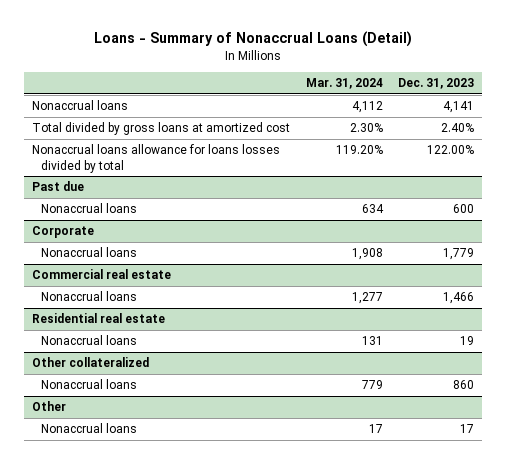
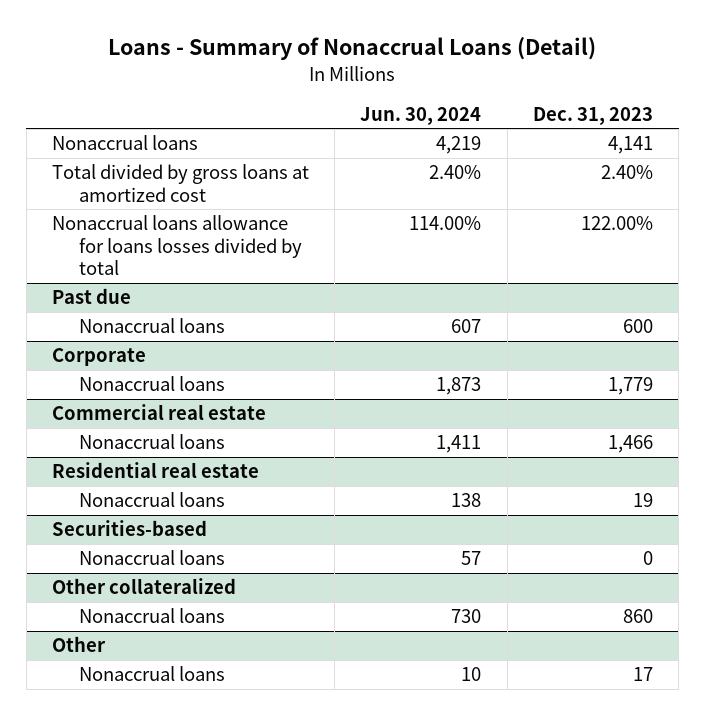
[305,78,383,90] Mar. 31, 2024 -> none
none -> [360,106,482,125] Jun. 30, 2024
none -> [51,520,207,537] Securities-based
none -> [79,550,226,566] Nonaccrual loans

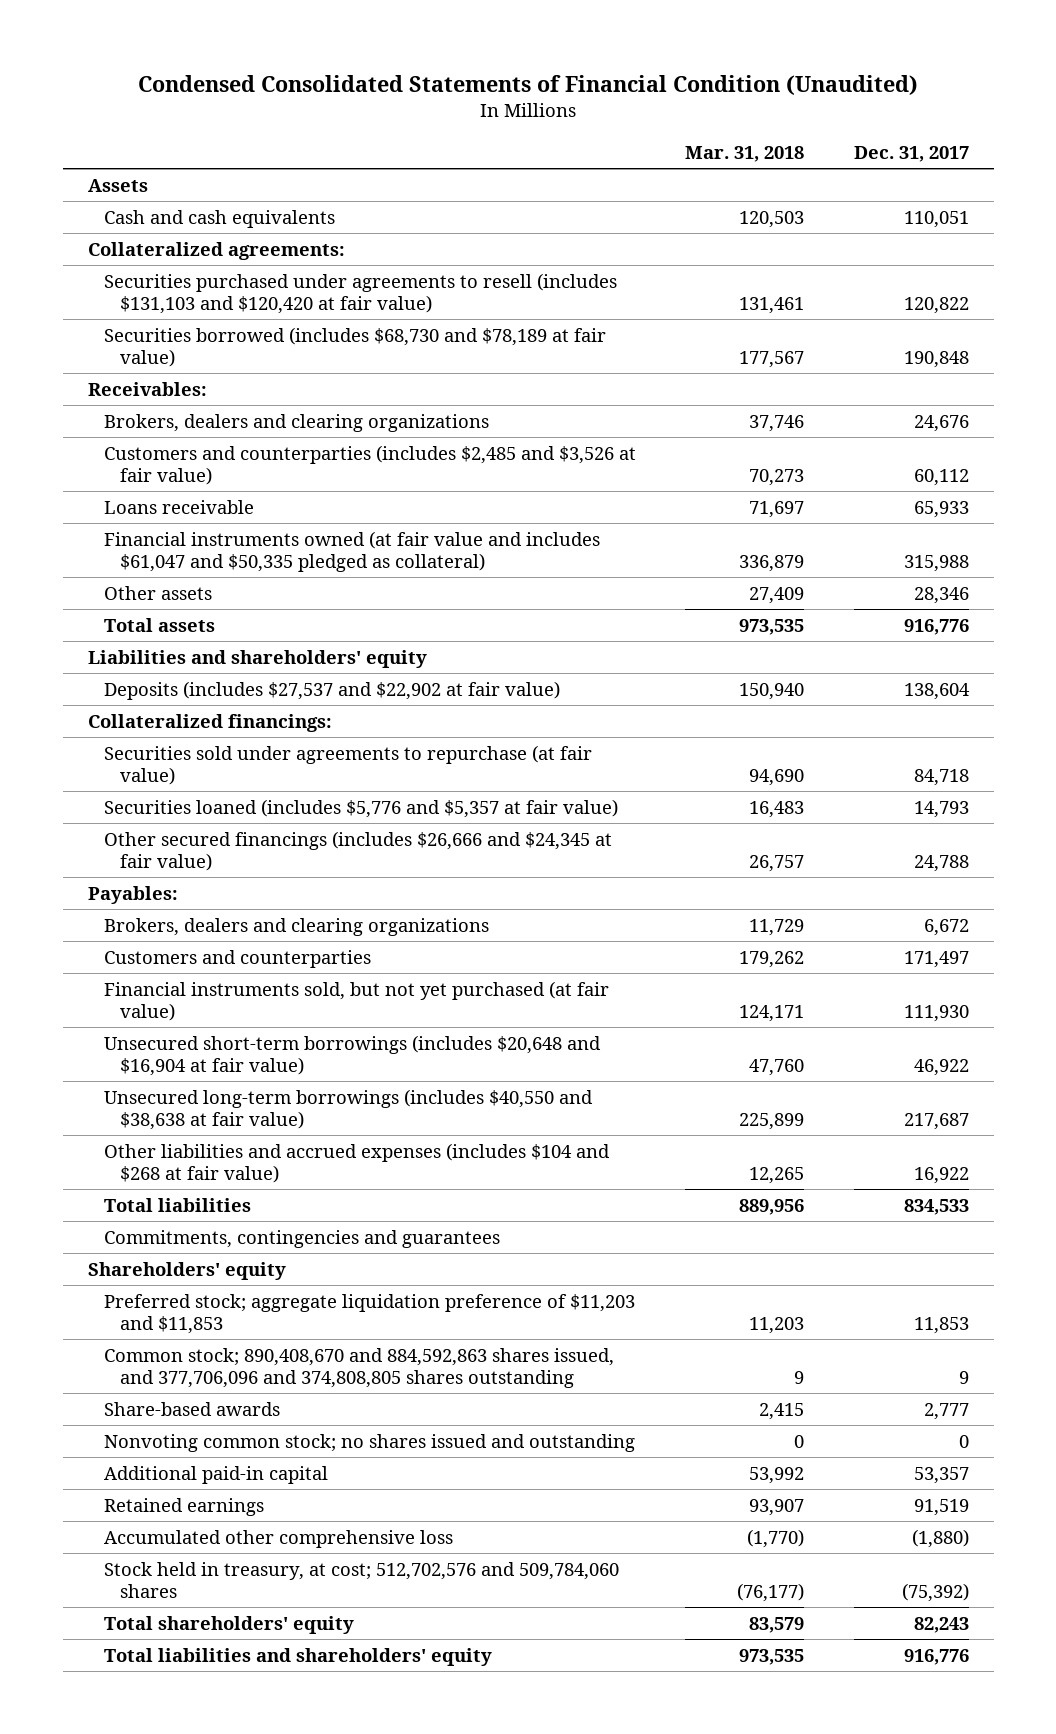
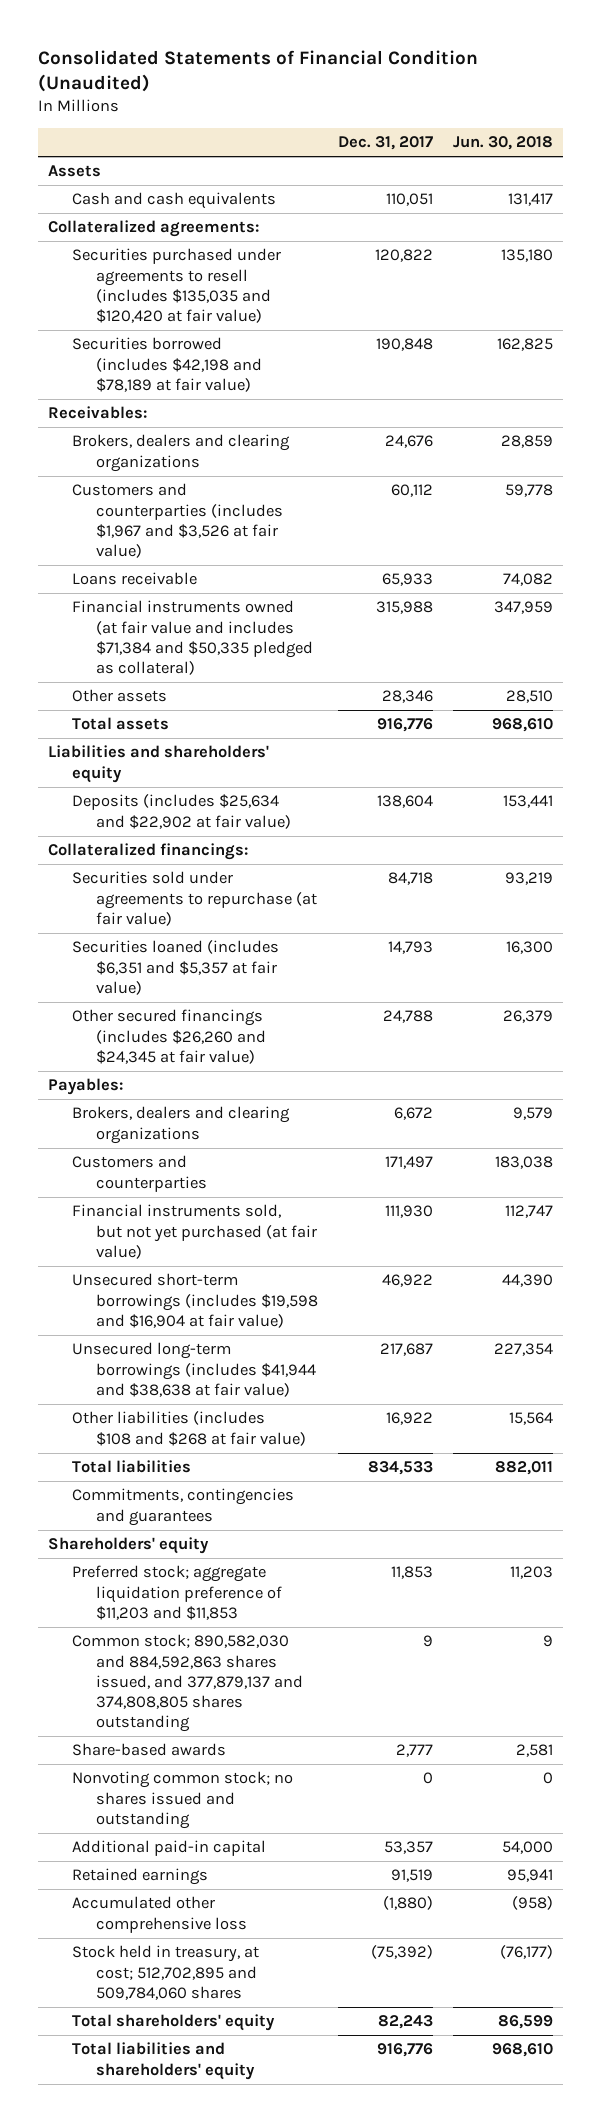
[138,74,919,95] Condensed Consolidated Statements of Financial Condition (Unaudited) -> [38,49,479,93] Consolidated Statements of Financial Condition (Unaudited)
[685,145,805,162] Mar. 31, 2018 -> none
none -> [452,136,553,151] Jun. 30, 2018
[103,272,617,314] Securities purchased under agreements to resell (includes $131,103 and $120,420 at fair value) -> [72,248,282,324] Securities purchased under agreements to resell (includes $135,035 and $120,420 at fair value)
[103,326,606,367] Securities borrowed (includes $68,730 and $78,189 at fair value) -> [72,337,263,392] Securities borrowed (includes $42,198 and $78,189 at fair value)
[103,444,636,485] Customers and counterparties (includes $2,485 and $3,526 at fair value) -> [72,483,284,559] Customers and counterparties (includes $1,967 and $3,526 at fair value)
[103,530,600,572] Financial instruments owned (at fair value and includes $61,047 and $50,335 pledged as collateral) -> [72,600,314,676] Financial instruments owned (at fair value and includes $71,384 and $50,335 pledged as collateral)
[103,680,560,700] Deposits (includes $27,537 and $22,902 at fair value) -> [72,794,292,829] Deposits (includes $25,634 and $22,902 at fair value)
[103,798,618,818] Securities loaned (includes $5,776 and $5,357 at fair value) -> [72,940,280,995] Securities loaned (includes $6,351 and $5,357 at fair value)
[103,830,612,871] Other secured financings (includes $26,666 and $24,345 at fair value) -> [72,1009,267,1064] Other secured financings (includes $26,260 and $24,345 at fair value)
[103,1034,601,1076] Unsecured short-term borrowings (includes $20,648 and $16,904 at fair value) -> [72,1273,319,1328] Unsecured short-term borrowings (includes $19,598 and $16,904 at fair value)
[103,1088,593,1130] Unsecured long-term borrowings (includes $40,550 and $38,638 at fair value) -> [72,1342,317,1397] Unsecured long-term borrowings (includes $41,944 and $38,638 at fair value)
[103,1142,610,1183] Other liabilities and accrued expenses (includes $104 and $268 at fair value) -> [72,1411,307,1446] Other liabilities (includes $108 and $268 at fair value)
[103,1347,614,1388] Common stock; 890,408,670 and 884,592,863 shares issued, and 377,706,096 and 374,808,805 shares outstanding -> [72,1634,304,1733] Common stock; 890,582,030 and 884,592,863 shares issued, and 377,879,137 and 374,808,805 shares outstanding
[103,1561,619,1598] Stock held in treasury, at cost; 512,702,576 and 509,784,060 shares -> [72,1945,260,2000] Stock held in treasury, at cost; 512,702,895 and 509,784,060 shares

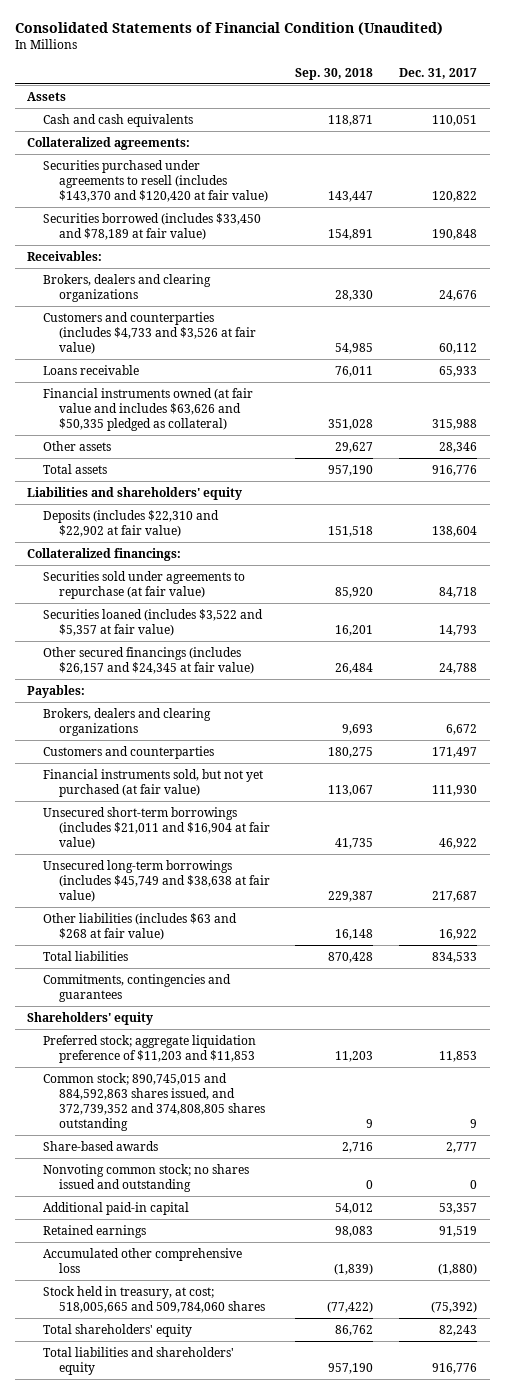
[452,136,553,151] Jun. 30, 2018 -> none
none -> [295,67,374,80] Sep. 30, 2018
[72,248,282,324] Securities purchased under agreements to resell (includes $135,035 and $120,420 at fair value) -> [43,159,268,203] Securities purchased under agreements to resell (includes $143,370 and $120,420 at fair value)
[72,337,263,392] Securities borrowed (includes $42,198 and $78,189 at fair value) -> [43,212,262,240] Securities borrowed (includes $33,450 and $78,189 at fair value)
[72,483,284,559] Customers and counterparties (includes $1,967 and $3,526 at fair value) -> [43,311,256,355] Customers and counterparties (includes $4,733 and $3,526 at fair value)
[72,600,314,676] Financial instruments owned (at fair value and includes $71,384 and $50,335 pledged as collateral) -> [43,387,254,432] Financial instruments owned (at fair value and includes $63,626 and $50,335 pledged as collateral)
[72,794,292,829] Deposits (includes $25,634 and $22,902 at fair value) -> [43,509,220,537] Deposits (includes $22,310 and $22,902 at fair value)
[72,940,280,995] Securities loaned (includes $6,351 and $5,357 at fair value) -> [43,608,264,636] Securities loaned (includes $3,522 and $5,357 at fair value)
[72,1009,267,1064] Other secured financings (includes $26,260 and $24,345 at fair value) -> [43,646,254,674] Other secured financings (includes $26,157 and $24,345 at fair value)
[72,1273,319,1328] Unsecured short-term borrowings (includes $19,598 and $16,904 at fair value) -> [43,806,270,850] Unsecured short-term borrowings (includes $21,011 and $16,904 at fair value)
[72,1342,317,1397] Unsecured long-term borrowings (includes $41,944 and $38,638 at fair value) -> [43,859,270,903] Unsecured long-term borrowings (includes $45,749 and $38,638 at fair value)
[72,1411,307,1446] Other liabilities (includes $108 and $268 at fair value) -> [43,912,238,940] Other liabilities (includes $63 and $268 at fair value)
[72,1634,304,1733] Common stock; 890,582,030 and 884,592,863 shares issued, and 377,879,137 and 374,808,805 shares outstanding -> [43,1072,265,1132] Common stock; 890,745,015 and 884,592,863 shares issued, and 372,739,352 and 374,808,805 shares outstanding
[72,1945,260,2000] Stock held in treasury, at cost; 512,702,895 and 509,784,060 shares -> [43,1285,265,1313] Stock held in treasury, at cost; 518,005,665 and 509,784,060 shares

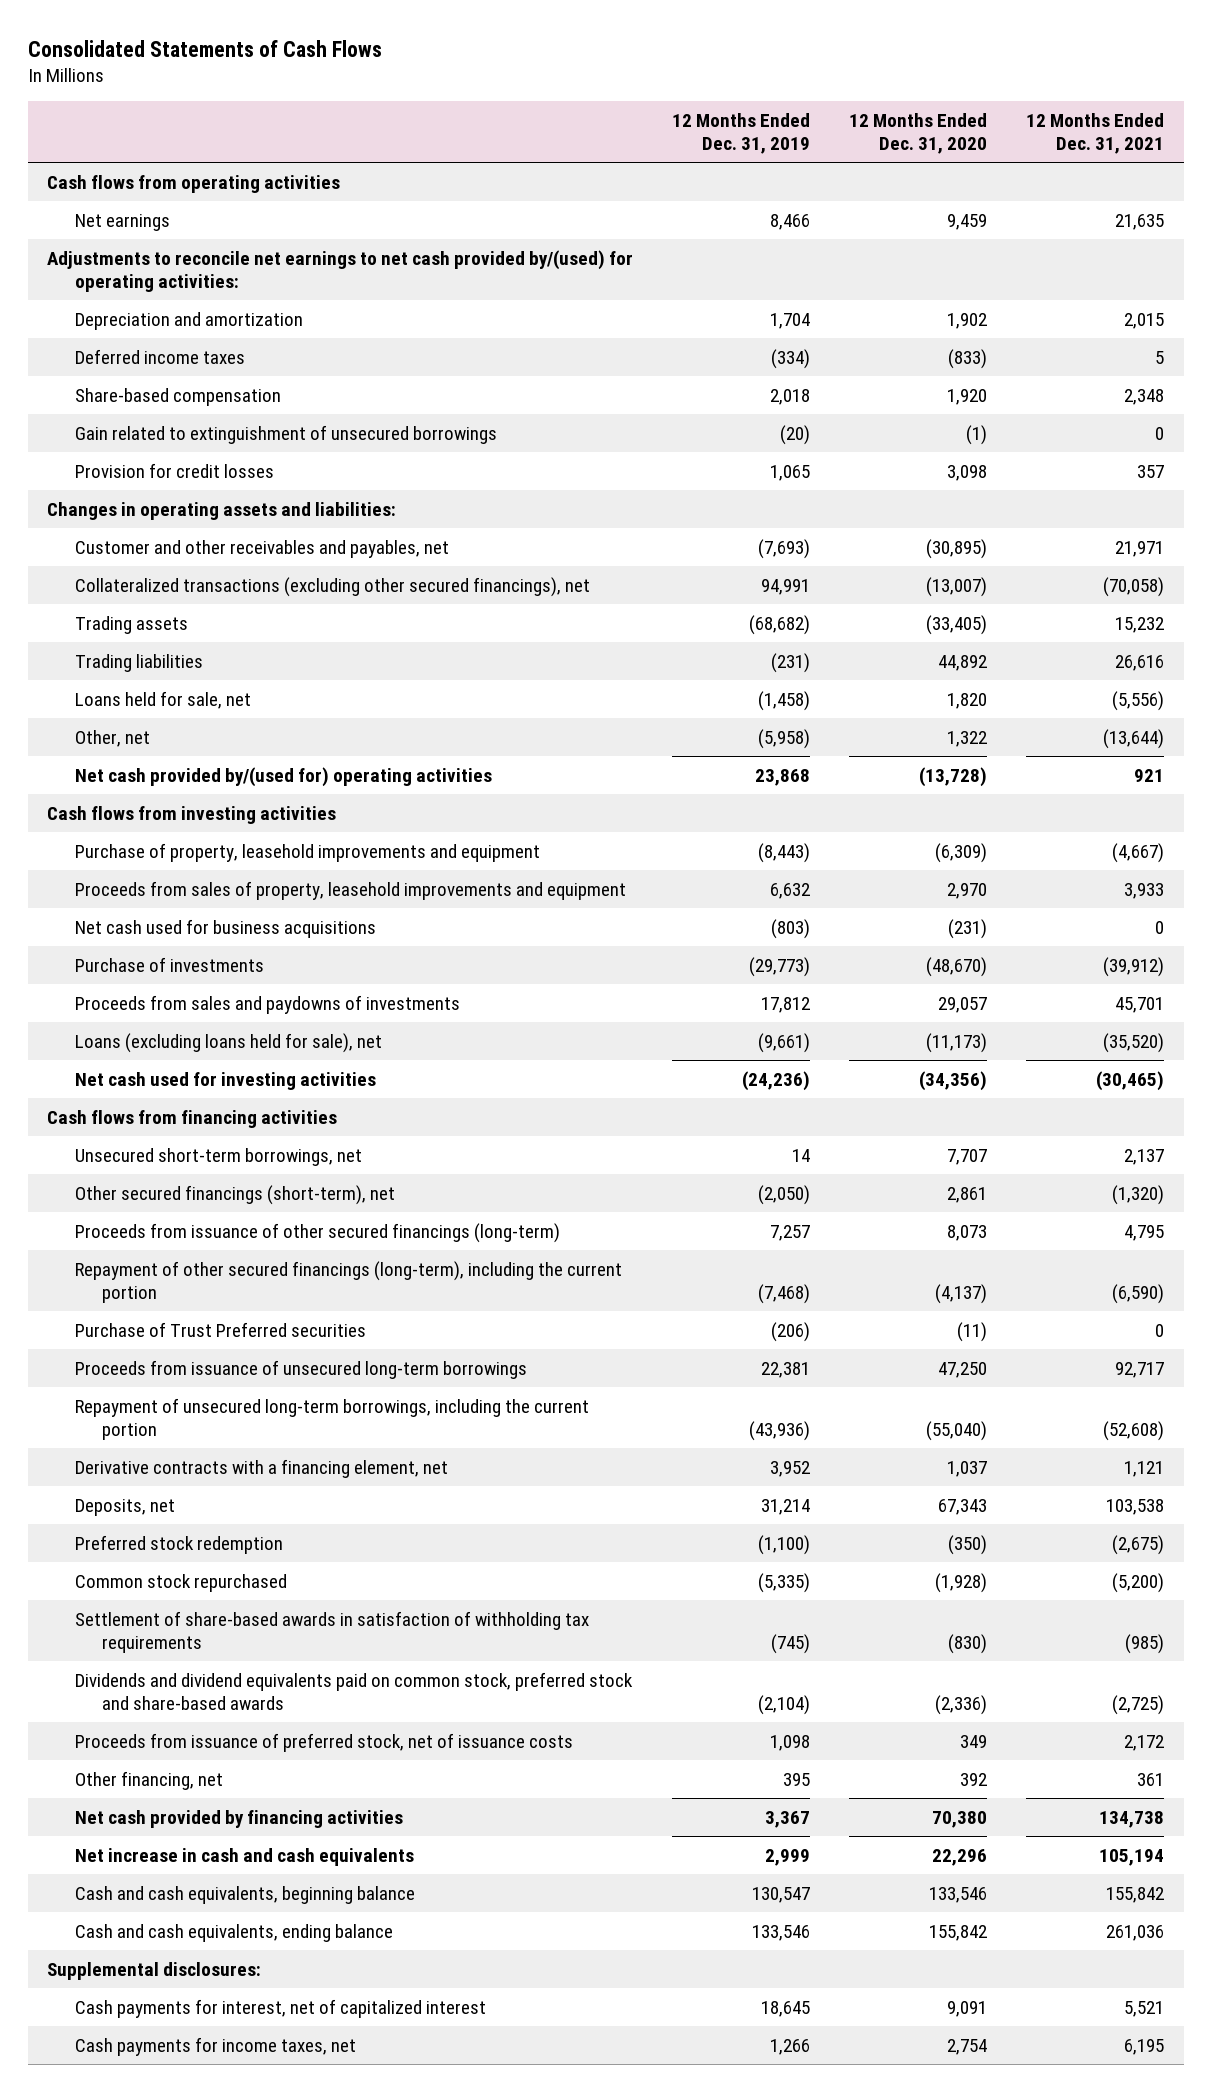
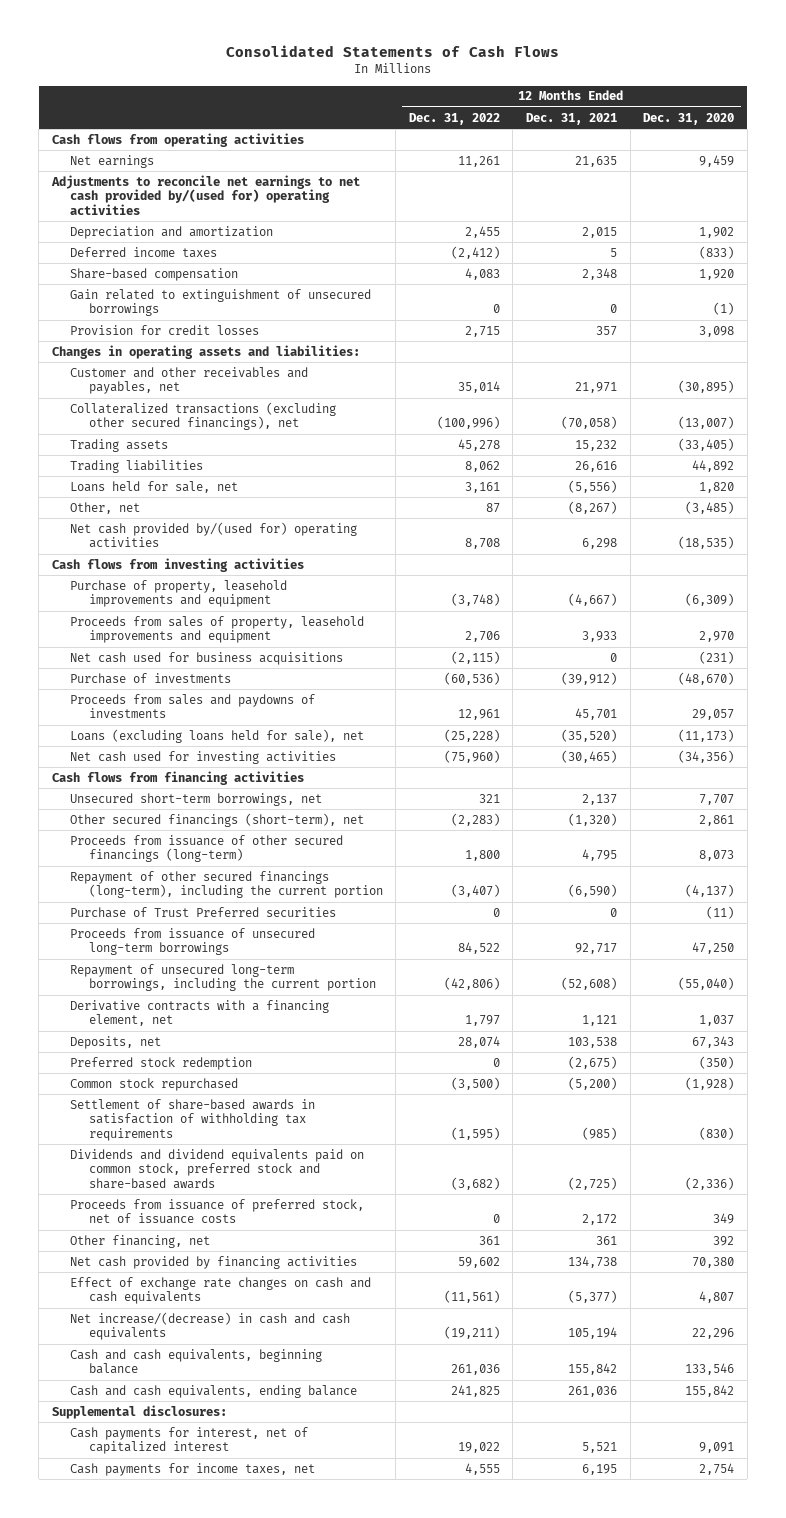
[672,112,811,154] 12 Months Ended Dec. 31, 2019 -> none
none -> [408,112,500,125] Dec. 31, 2022
[47,249,634,292] Adjustments to reconcile net earnings to net cash provided by/(used) for operating activities: -> [50,174,360,215] Adjustments to reconcile net earnings to net cash provided by/(used for) operating activities
[947,730,988,747] 1,322 -> [685,500,735,514] (3,485)
[1103,728,1165,749] (13,644) -> [567,500,617,514] (8,267)
[919,766,988,787] (13,728) -> [678,536,735,550] (18,535)
[1134,768,1165,782] 921 -> [581,538,617,550] 6,298
none -> [70,1276,372,1305] Effect of exchange rate changes on cash and cash equivalents
[74,1847,414,1866] Net increase in cash and cash equivalents -> [70,1311,351,1341] Net increase/(decrease) in cash and cash equivalents

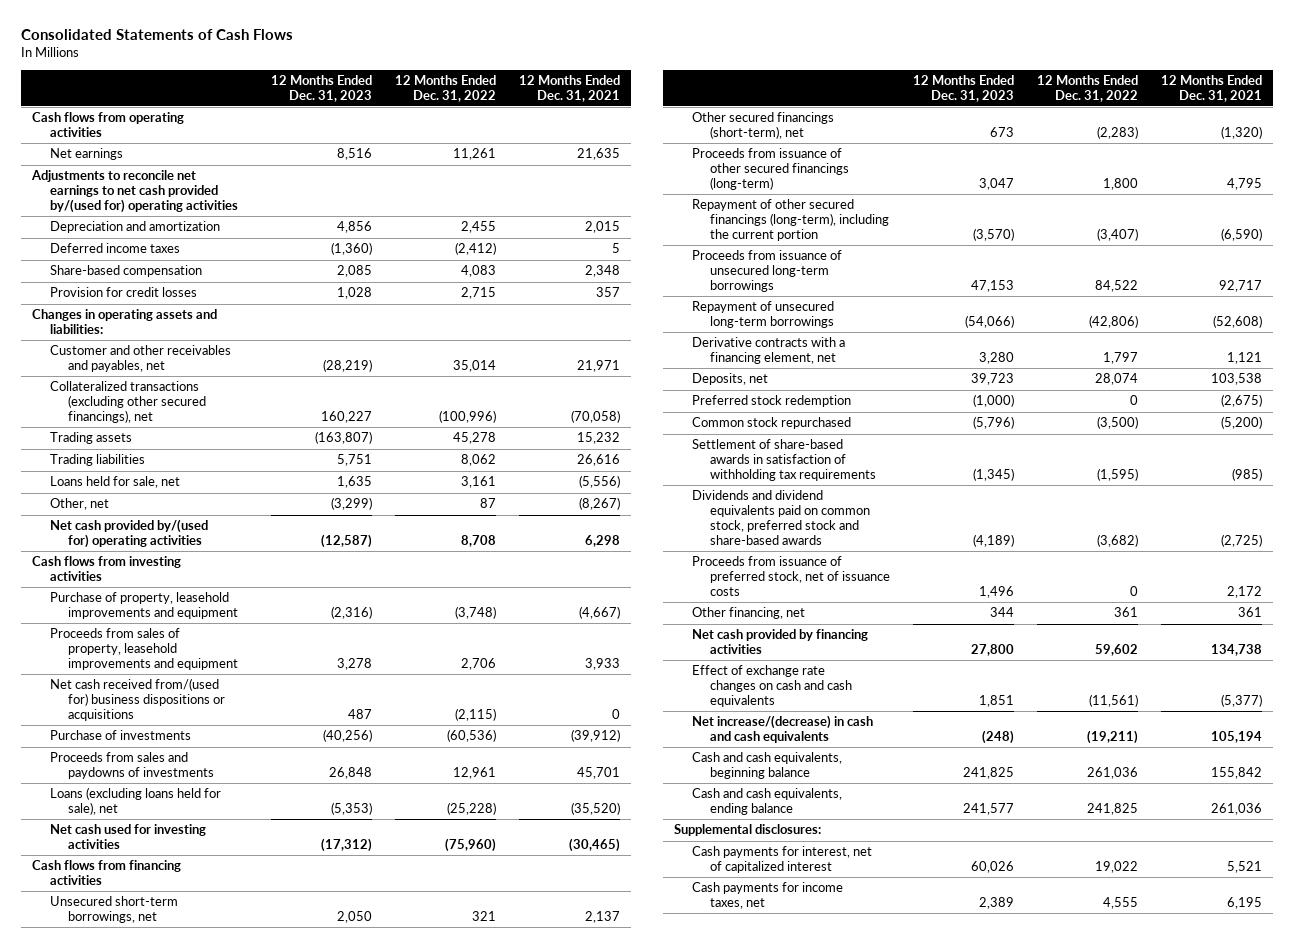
[643,112,735,125] Dec. 31, 2020 -> none
none -> [270,74,372,102] 12 Months Ended Dec. 31, 2023
[70,288,372,317] Gain related to extinguishment of unsecured borrowings -> none
[70,651,344,665] Net cash used for business acquisitions -> [50,678,225,721] Net cash received from/(used for) business dispositions or acquisitions
[70,906,337,918] Purchase of Trust Preferred securities -> none
[70,963,376,992] Repayment of unsecured long-term borrowings, including the current portion -> [691,301,834,329] Repayment of unsecured long-term borrowings

